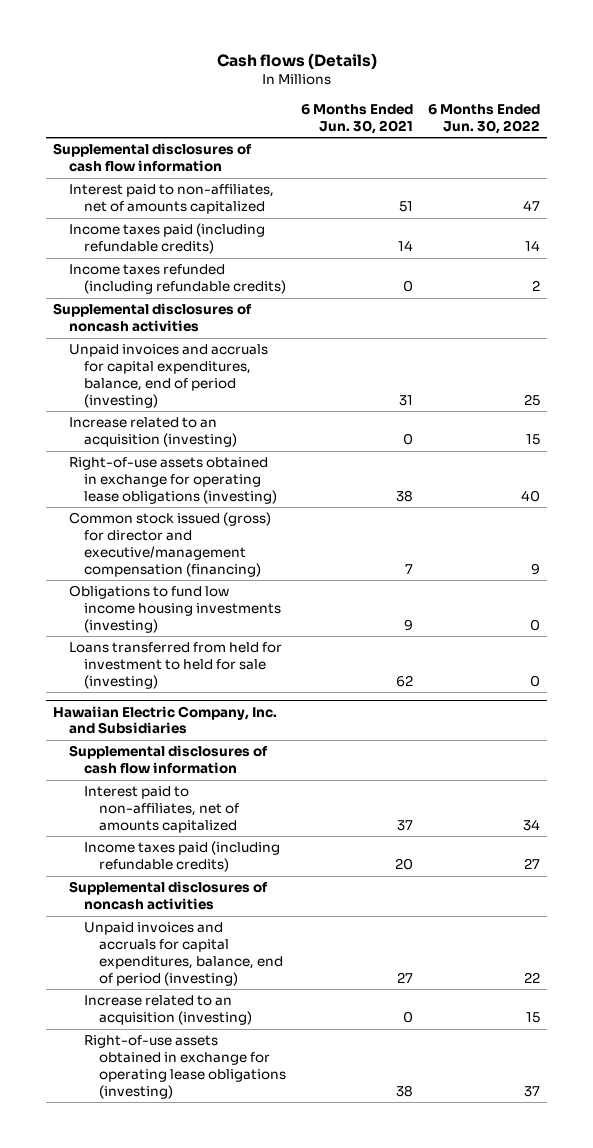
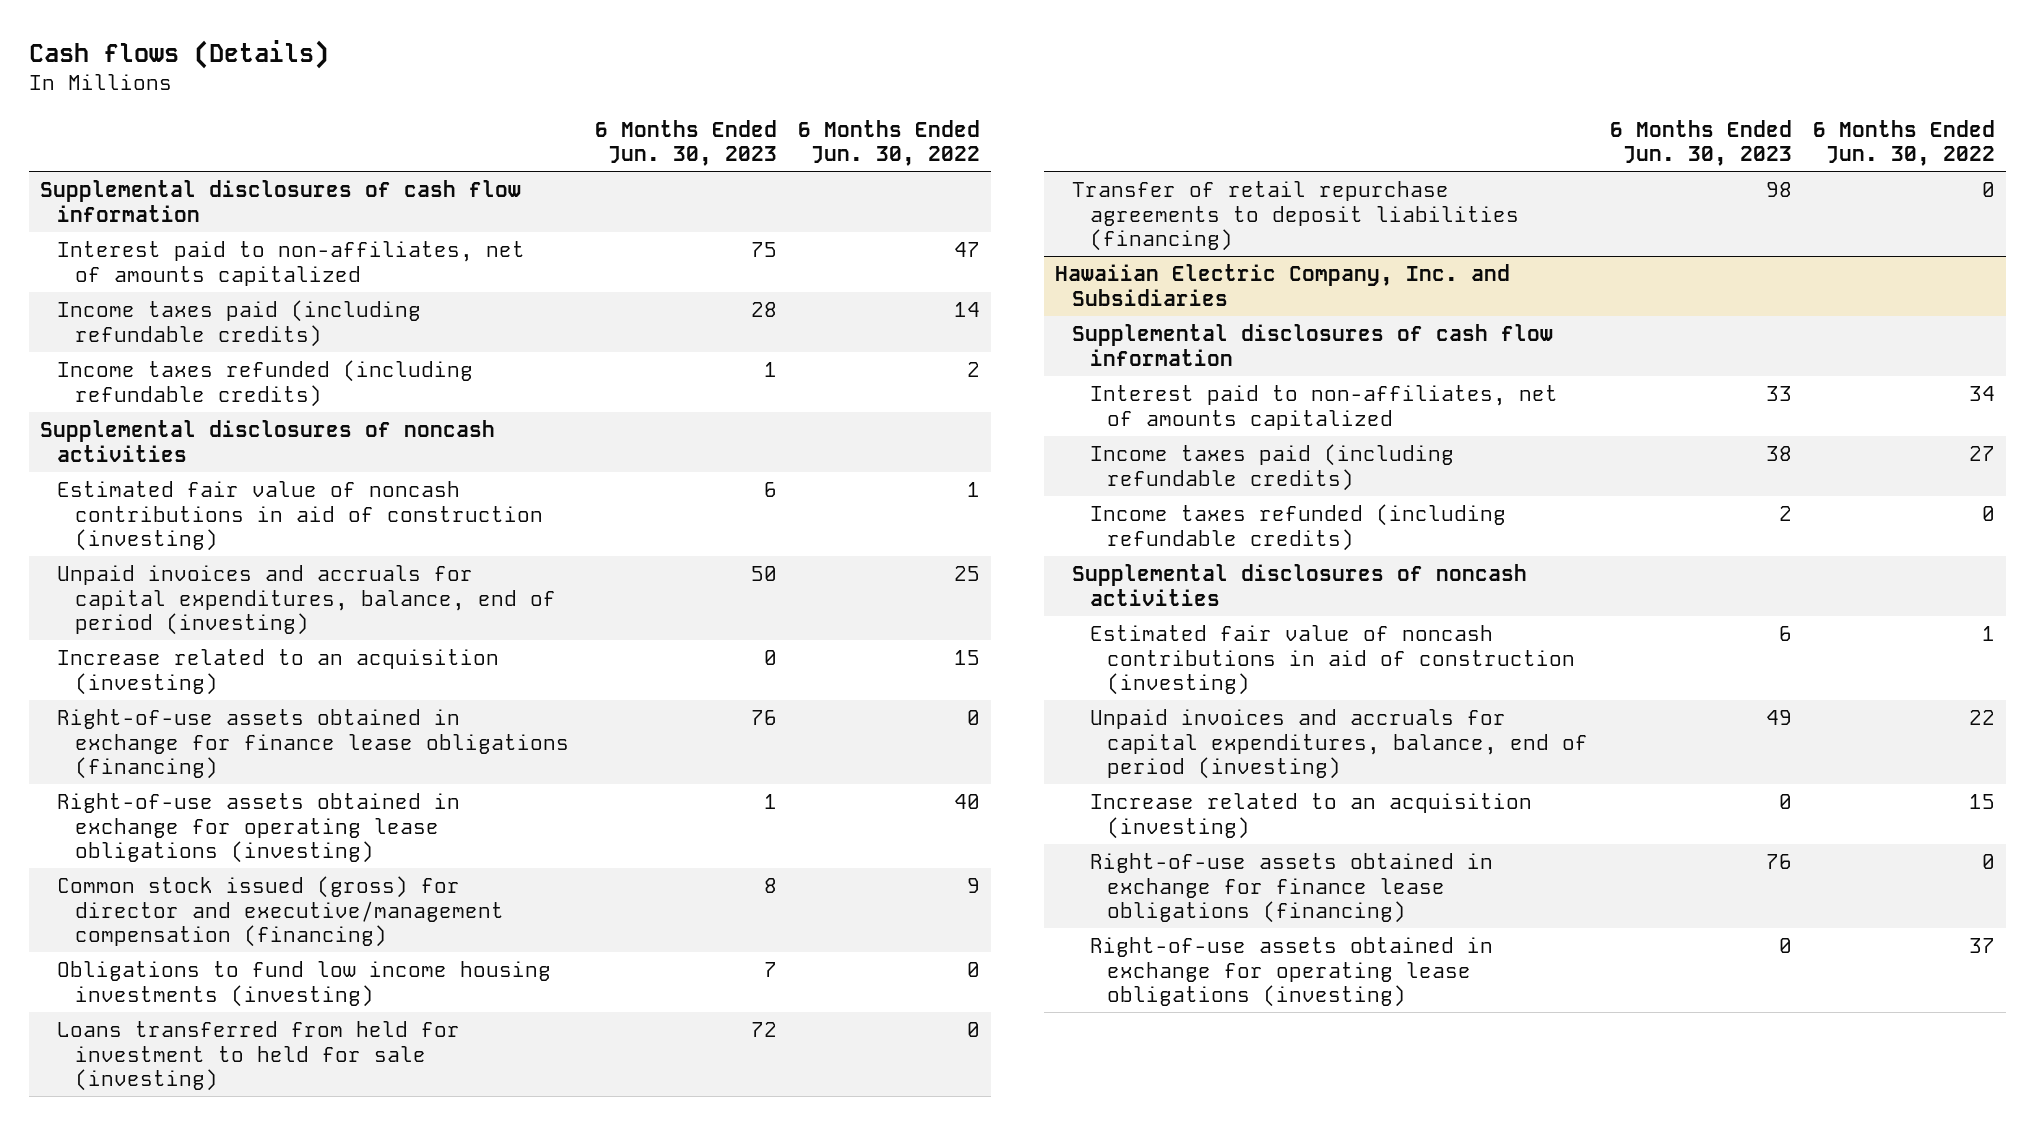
[300,104,413,134] 6 Months Ended Jun. 30, 2021 -> none
none -> [594,119,777,167] 6 Months Ended Jun. 30, 2023
none -> [57,481,543,551] Estimated fair value of noncash contributions in aid of construction (investing)
none -> [57,709,569,779] Right-of-use assets obtained in exchange for finance lease obligations (financing)
none -> [1072,181,1519,251] Transfer of retail repurchase agreements to deposit liabilities (financing)
none -> [1089,504,1506,551] Income taxes refunded (including refundable credits)
none -> [1089,625,1576,695] Estimated fair value of noncash contributions in aid of construction (investing)
none -> [1089,853,1493,923] Right-of-use assets obtained in exchange for finance lease obligations (financing)

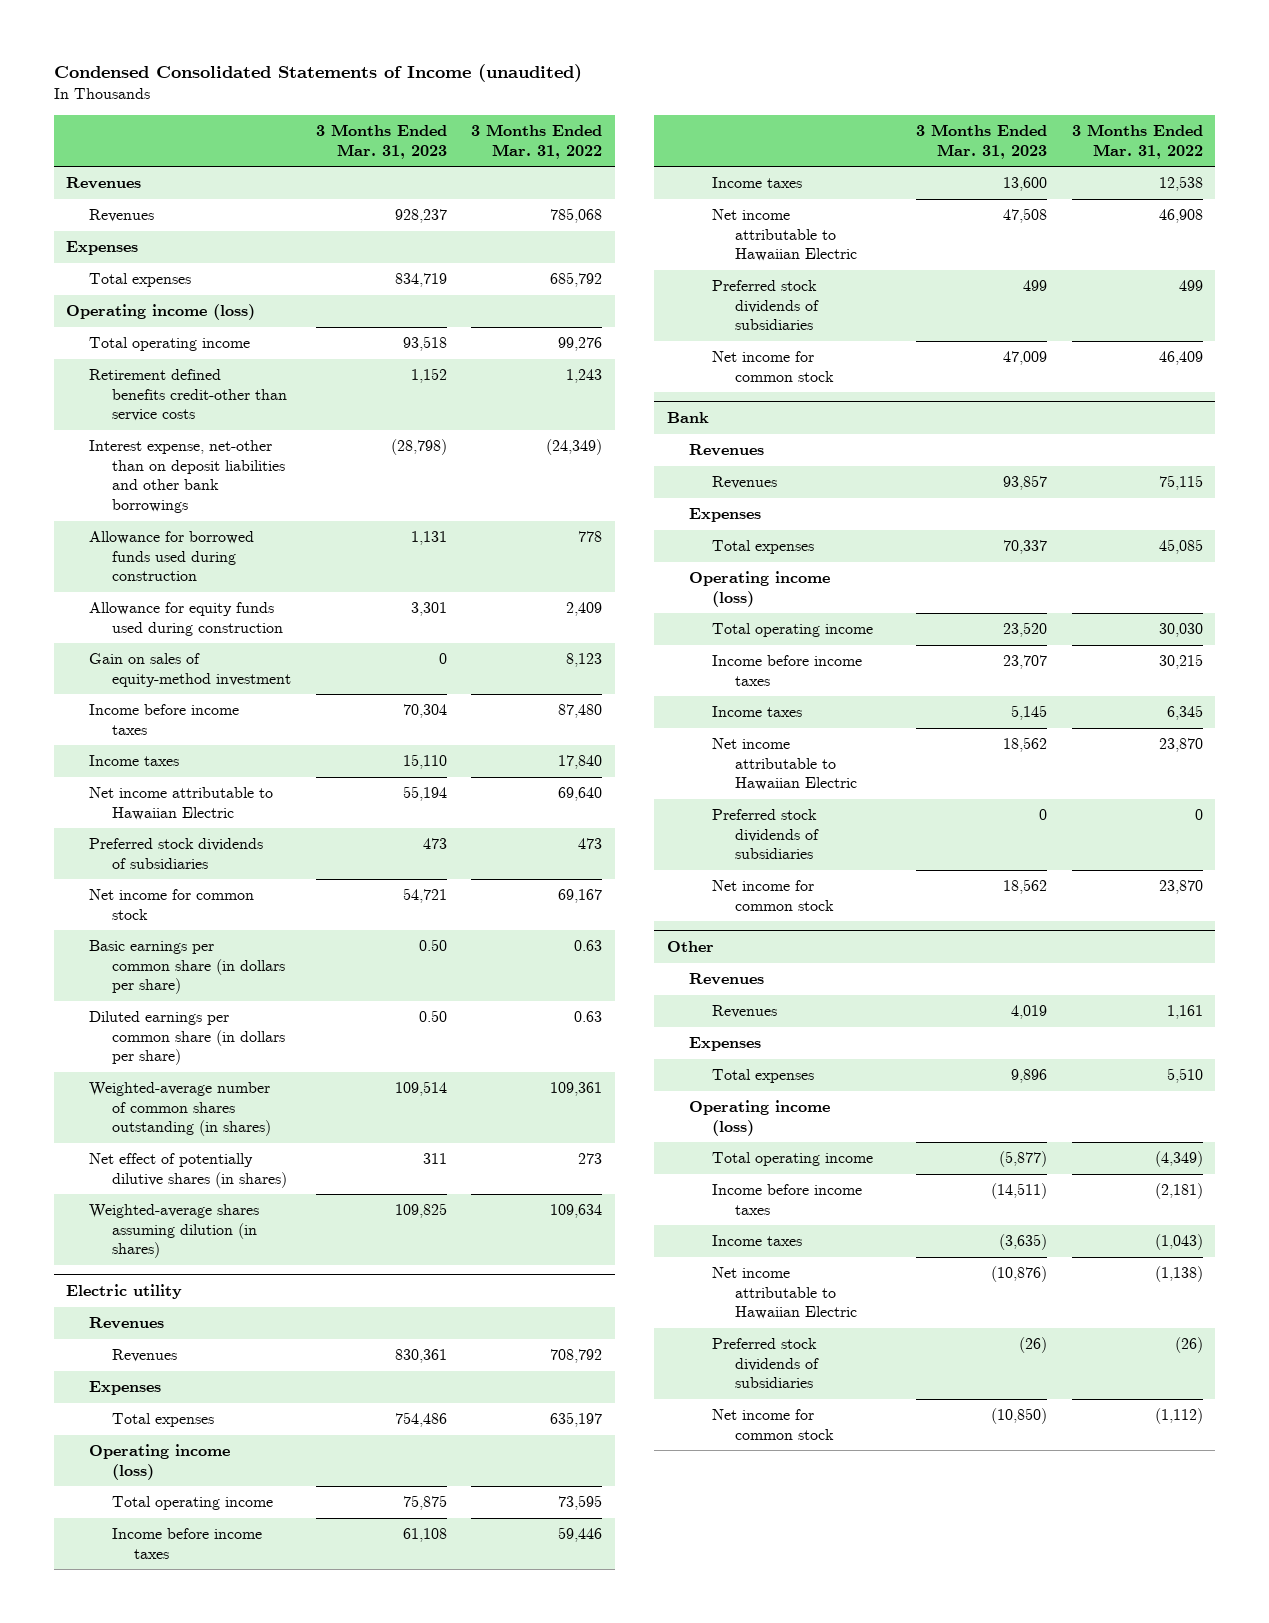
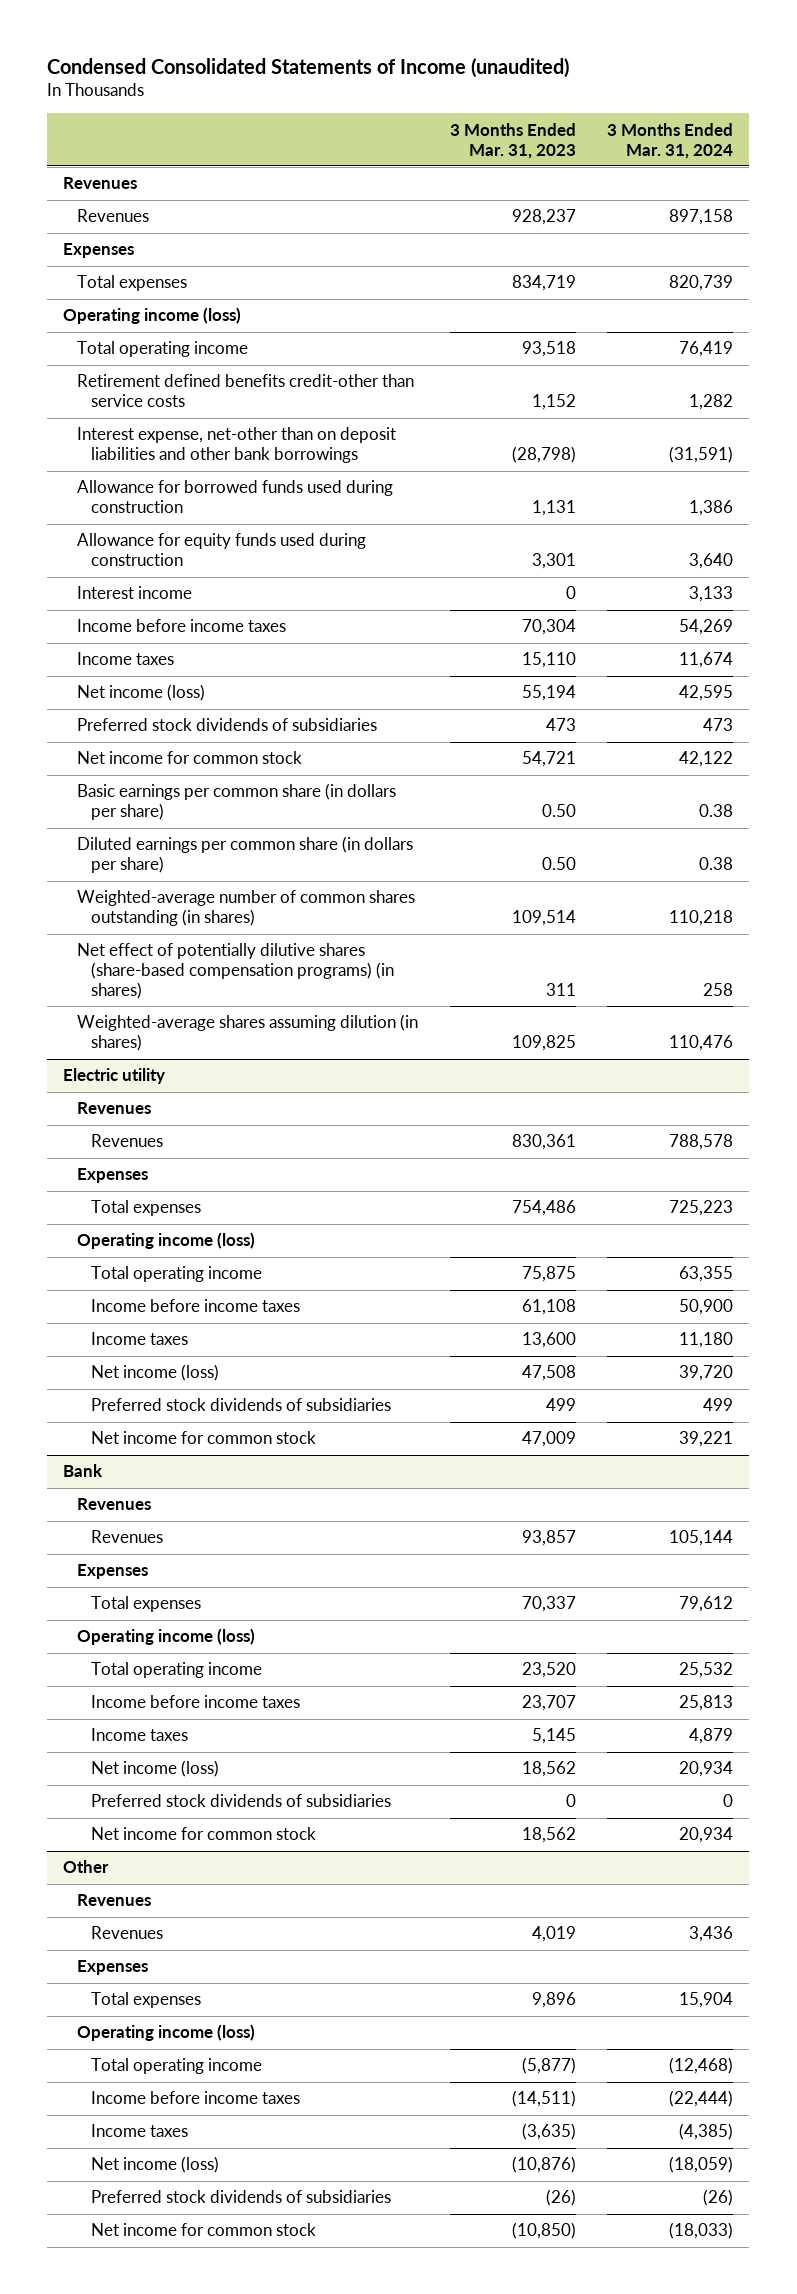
[471,123,603,159] 3 Months Ended Mar. 31, 2022 -> none
none -> [607,122,734,159] 3 Months Ended Mar. 31, 2024
[88,653,291,687] Gain on sales of equity-method investment -> none
none -> [77,586,193,600] Interest income
[88,787,273,820] Net income attributable to Hawaiian Electric -> [77,684,206,702] Net income (loss)
[88,1153,287,1188] Net effect of potentially dilutive shares (in shares) -> [77,943,395,999] Net effect of potentially dilutive shares (share-based compensation programs) (in shares)
[712,209,857,262] Net income attributable to Hawaiian Electric -> [91,1364,220,1382] Net income (loss)
[712,738,857,791] Net income attributable to Hawaiian Electric -> [91,1760,220,1778] Net income (loss)
[712,1267,857,1320] Net income attributable to Hawaiian Electric -> [91,2156,220,2174] Net income (loss)

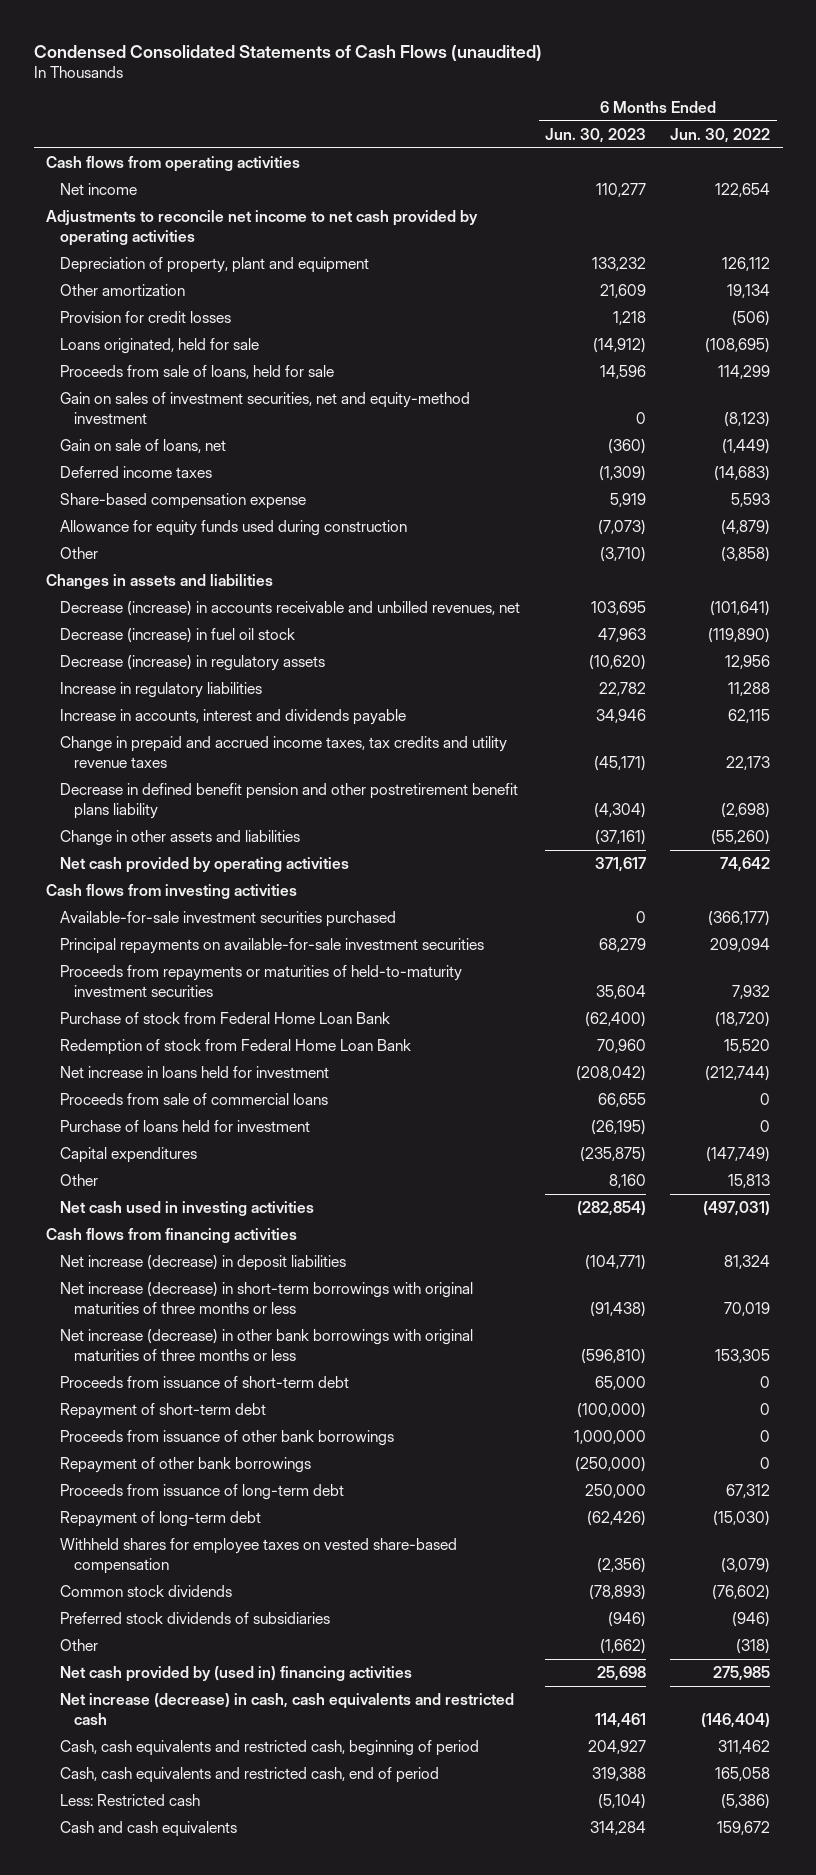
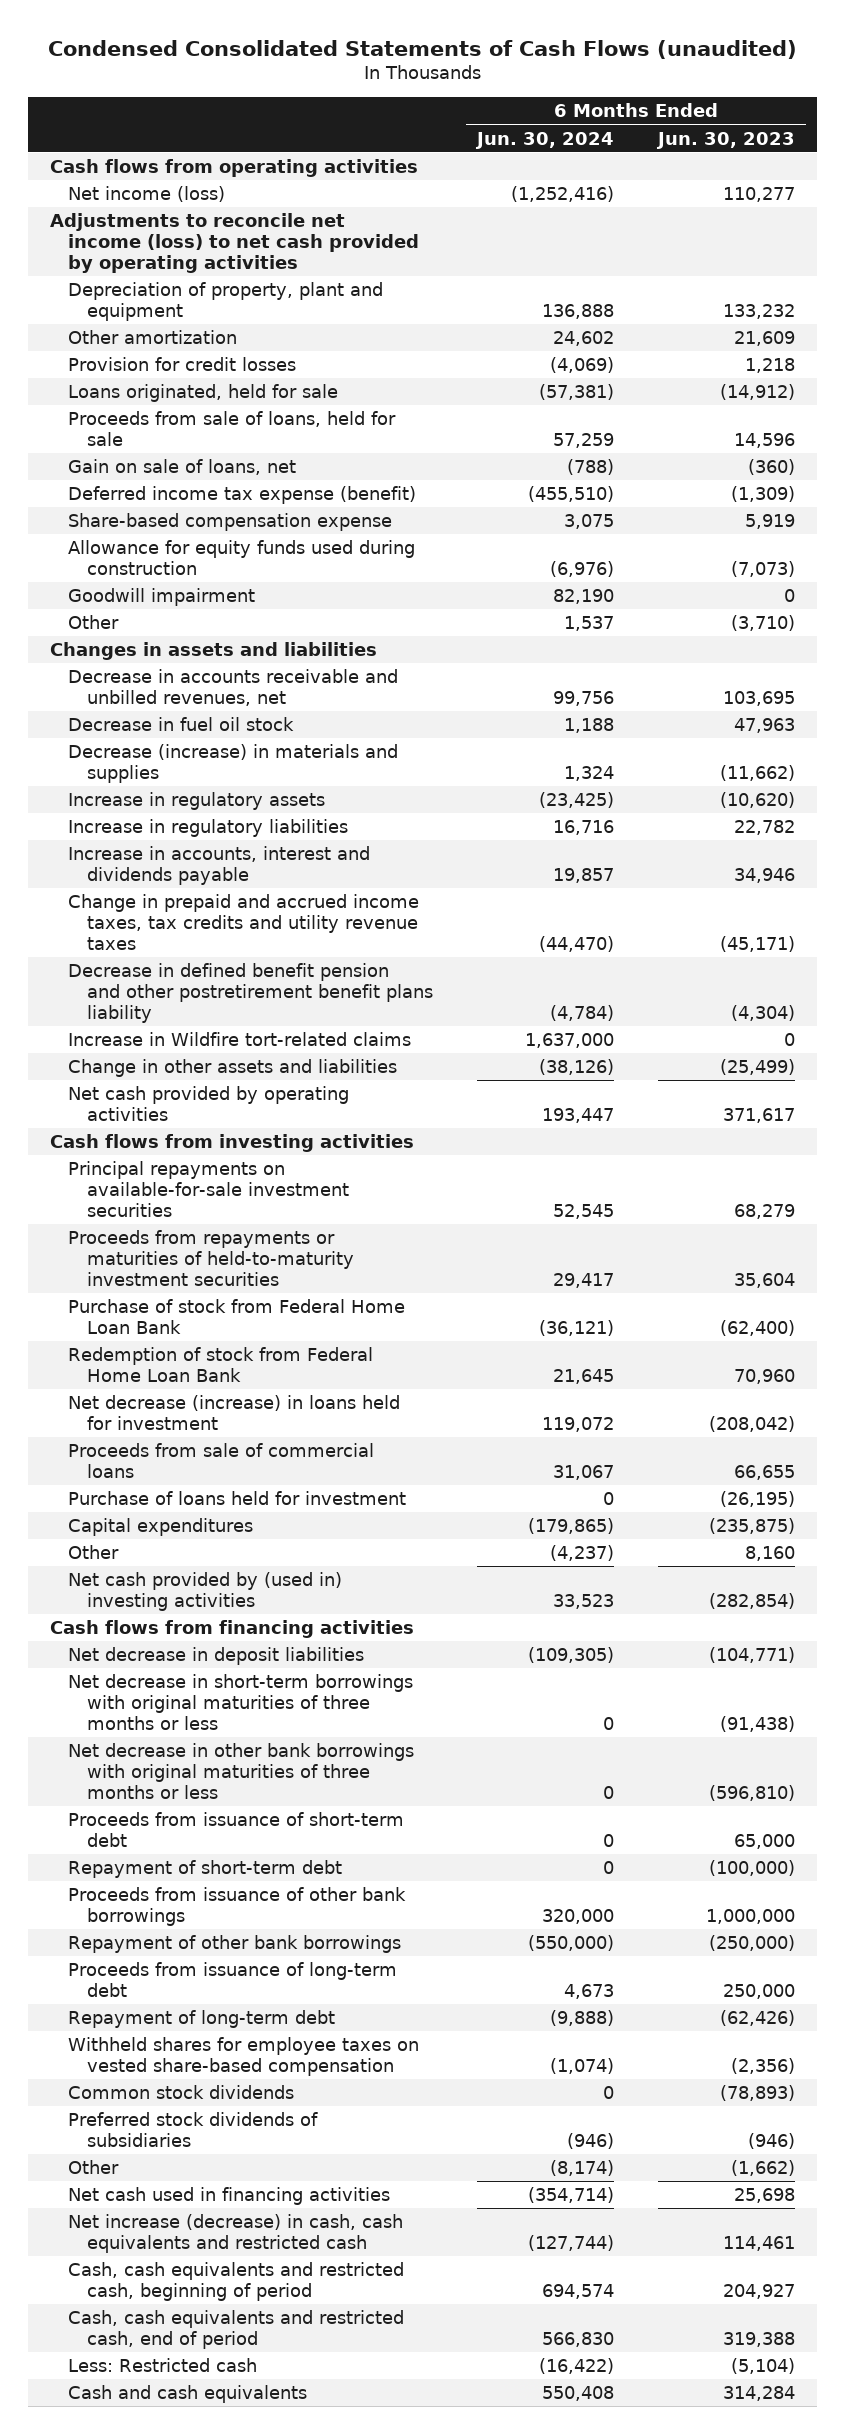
[670,127,771,143] Jun. 30, 2022 -> none
none -> [474,131,614,149] Jun. 30, 2024
[60,183,138,196] Net income -> [68,186,226,203] Net income (loss)
[46,210,479,246] Adjustments to reconcile net income to net cash provided by operating activities -> [50,213,420,274] Adjustments to reconcile net income (loss) to net cash provided by operating activities
[60,392,471,424] Gain on sales of investment securities, net and equity-method investment -> none
[60,466,213,479] Deferred income taxes -> [68,486,417,505] Deferred income tax expense (benefit)
none -> [68,588,256,607] Goodwill impairment
[60,601,521,617] Decrease (increase) in accounts receivable and unbilled revenues, net -> [68,669,399,707] Decrease in accounts receivable and unbilled revenues, net
[60,628,296,644] Decrease (increase) in fuel oil stock -> [68,717,295,732] Decrease in fuel oil stock
none -> [68,744,399,784] Decrease (increase) in materials and supplies
[60,655,326,672] Decrease (increase) in regulatory assets -> [68,792,326,811] Increase in regulatory assets
none -> [68,1032,412,1047] Increase in Wildfire tort-related claims
[594,830,646,846] (37,161) -> [720,1059,796,1076] (25,499)
[60,911,397,928] Available-for-sale investment securities purchased -> none
[60,1066,330,1079] Net increase in loans held for investment -> [68,1395,401,1431] Net decrease (increase) in loans held for investment
[60,1201,315,1217] Net cash used in investing activities -> [68,1572,343,1612] Net cash provided by (used in) investing activities
[60,1255,347,1272] Net increase (decrease) in deposit liabilities -> [68,1647,365,1666] Net decrease in deposit liabilities
[60,1282,474,1314] Net increase (decrease) in short-term borrowings with original maturities of three months or less -> [68,1674,414,1731] Net decrease in short-term borrowings with original maturities of three months or less
[60,1329,474,1361] Net increase (decrease) in other bank borrowings with original maturities of three months or less -> [68,1743,415,1800] Net decrease in other bank borrowings with original maturities of three months or less
[60,1666,413,1683] Net cash provided by (used in) financing activities -> [68,2187,391,2206] Net cash used in financing activities

